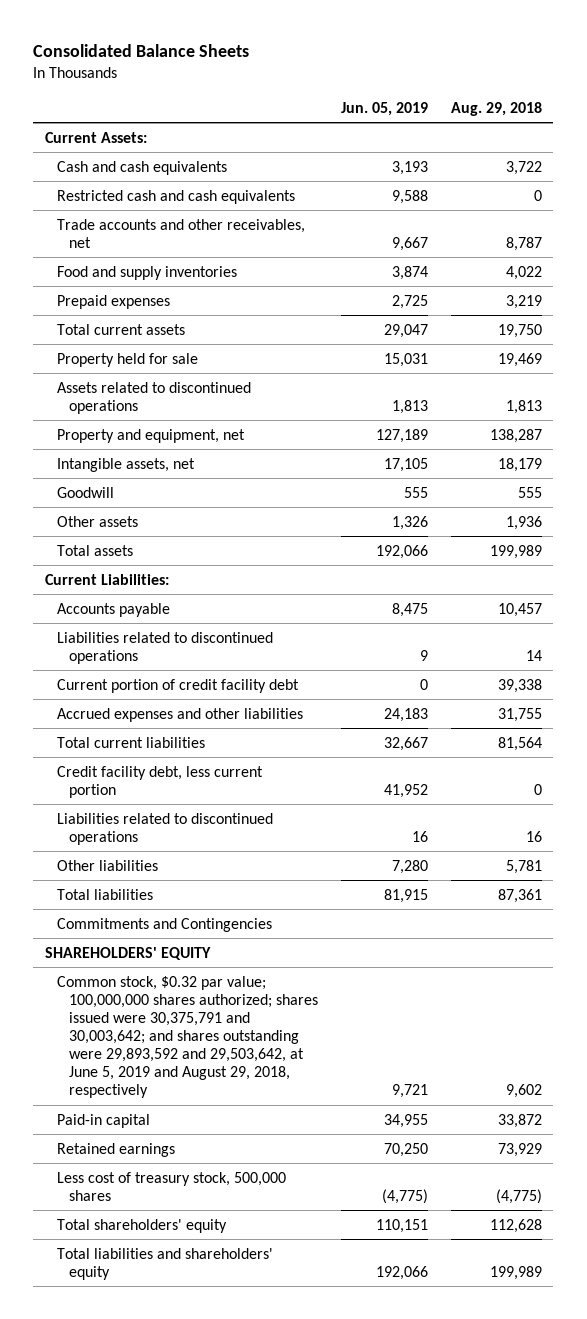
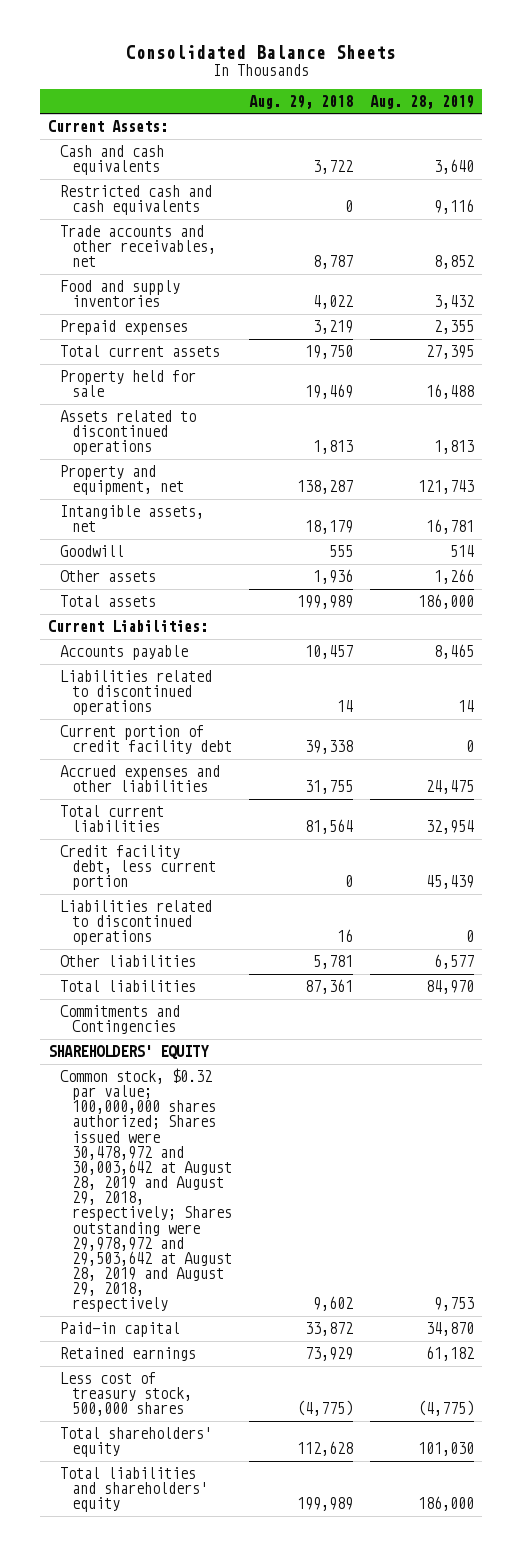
[341,101,429,116] Jun. 05, 2019 -> none
none -> [369,94,474,109] Aug. 28, 2019
[57,975,319,1099] Common stock, $0.32 par value; 100,000,000 shares authorized; shares issued were 30,375,791 and 30,003,642; and shares outstanding were 29,893,592 and 29,503,642, at June 5, 2019 and August 29, 2018, respectively -> [60,1068,233,1313] Common stock, $0.32 par value; 100,000,000 shares authorized; Shares issued were 30,478,972 and 30,003,642 at August 28, 2019 and August 29, 2018, respectively; Shares outstanding were 29,978,972 and 29,503,642 at August 28, 2019 and August 29, 2018, respectively

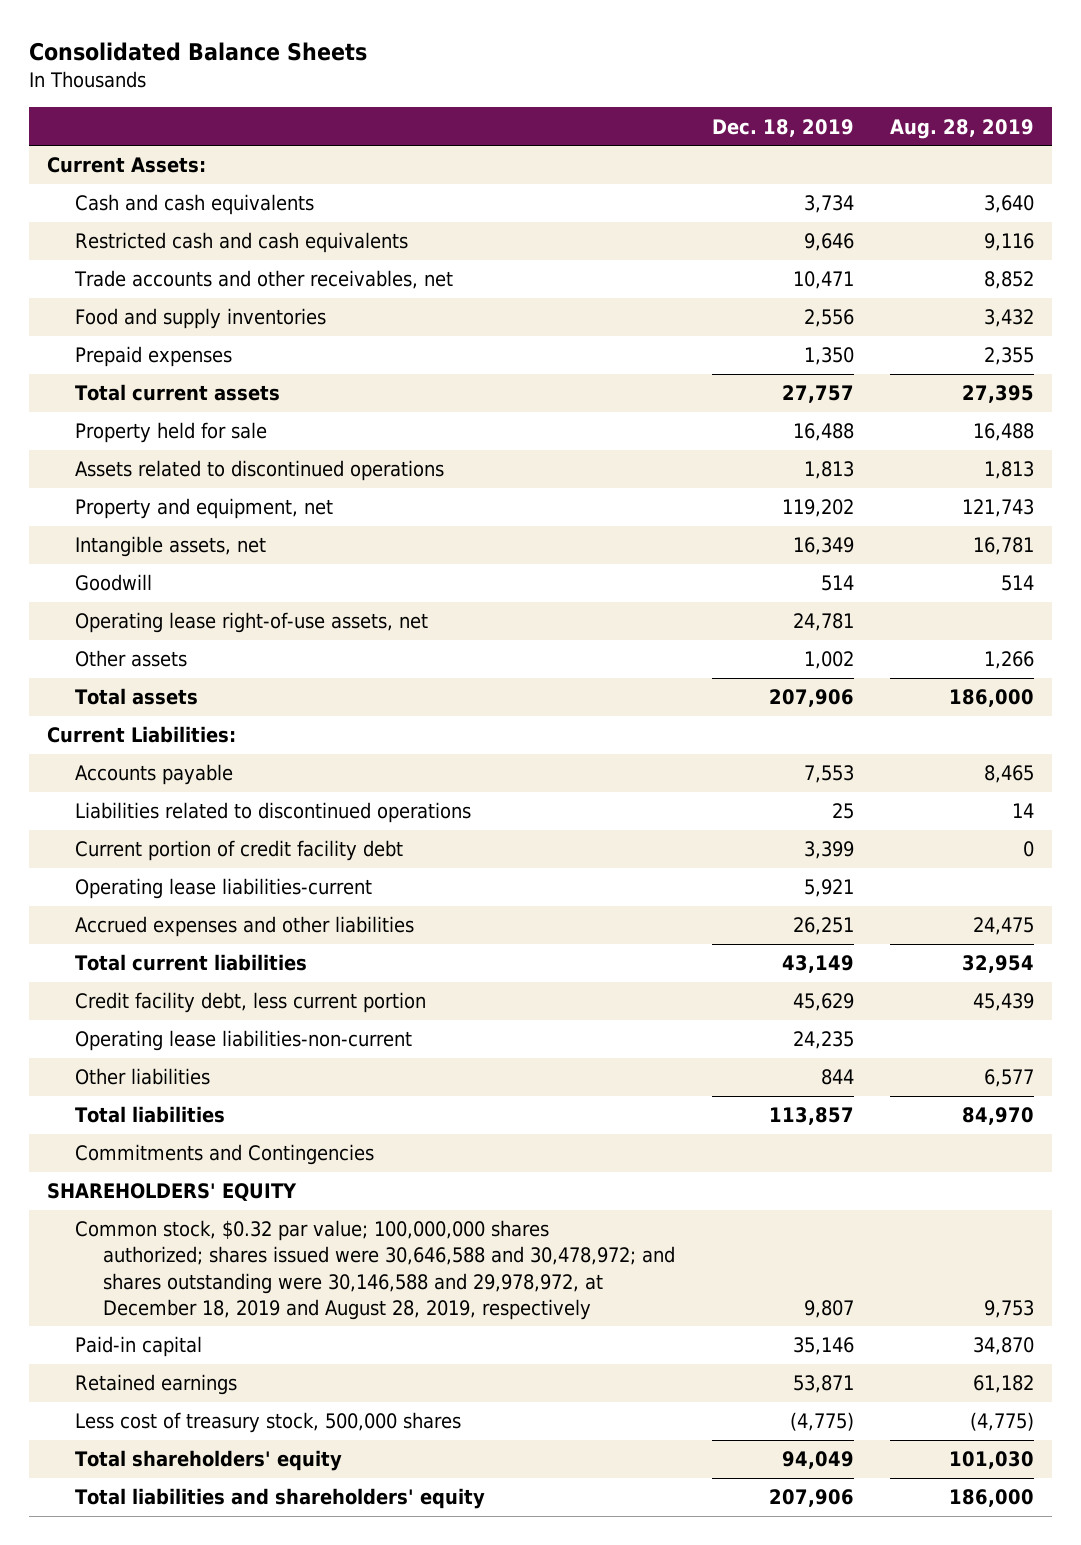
[248,94,353,109] Aug. 29, 2018 -> none
none -> [711,118,854,137] Dec. 18, 2019
none -> [75,612,429,634] Operating lease right-of-use assets, net
none -> [75,878,373,900] Operating lease liabilities-current
[60,900,213,946] Liabilities related to discontinued operations -> none
none -> [75,1030,413,1052] Operating lease liabilities-non-current
[60,1068,233,1313] Common stock, $0.32 par value; 100,000,000 shares authorized; Shares issued were 30,478,972 and 30,003,642 at August 28, 2019 and August 29, 2018, respectively; Shares outstanding were 29,978,972 and 29,503,642 at August 28, 2019 and August 29, 2018, respectively -> [75,1220,676,1320] Common stock, $0.32 par value; 100,000,000 shares authorized; shares issued were 30,646,588 and 30,478,972; and shares outstanding were 30,146,588 and 29,978,972, at December 18, 2019 and August 28, 2019, respectively

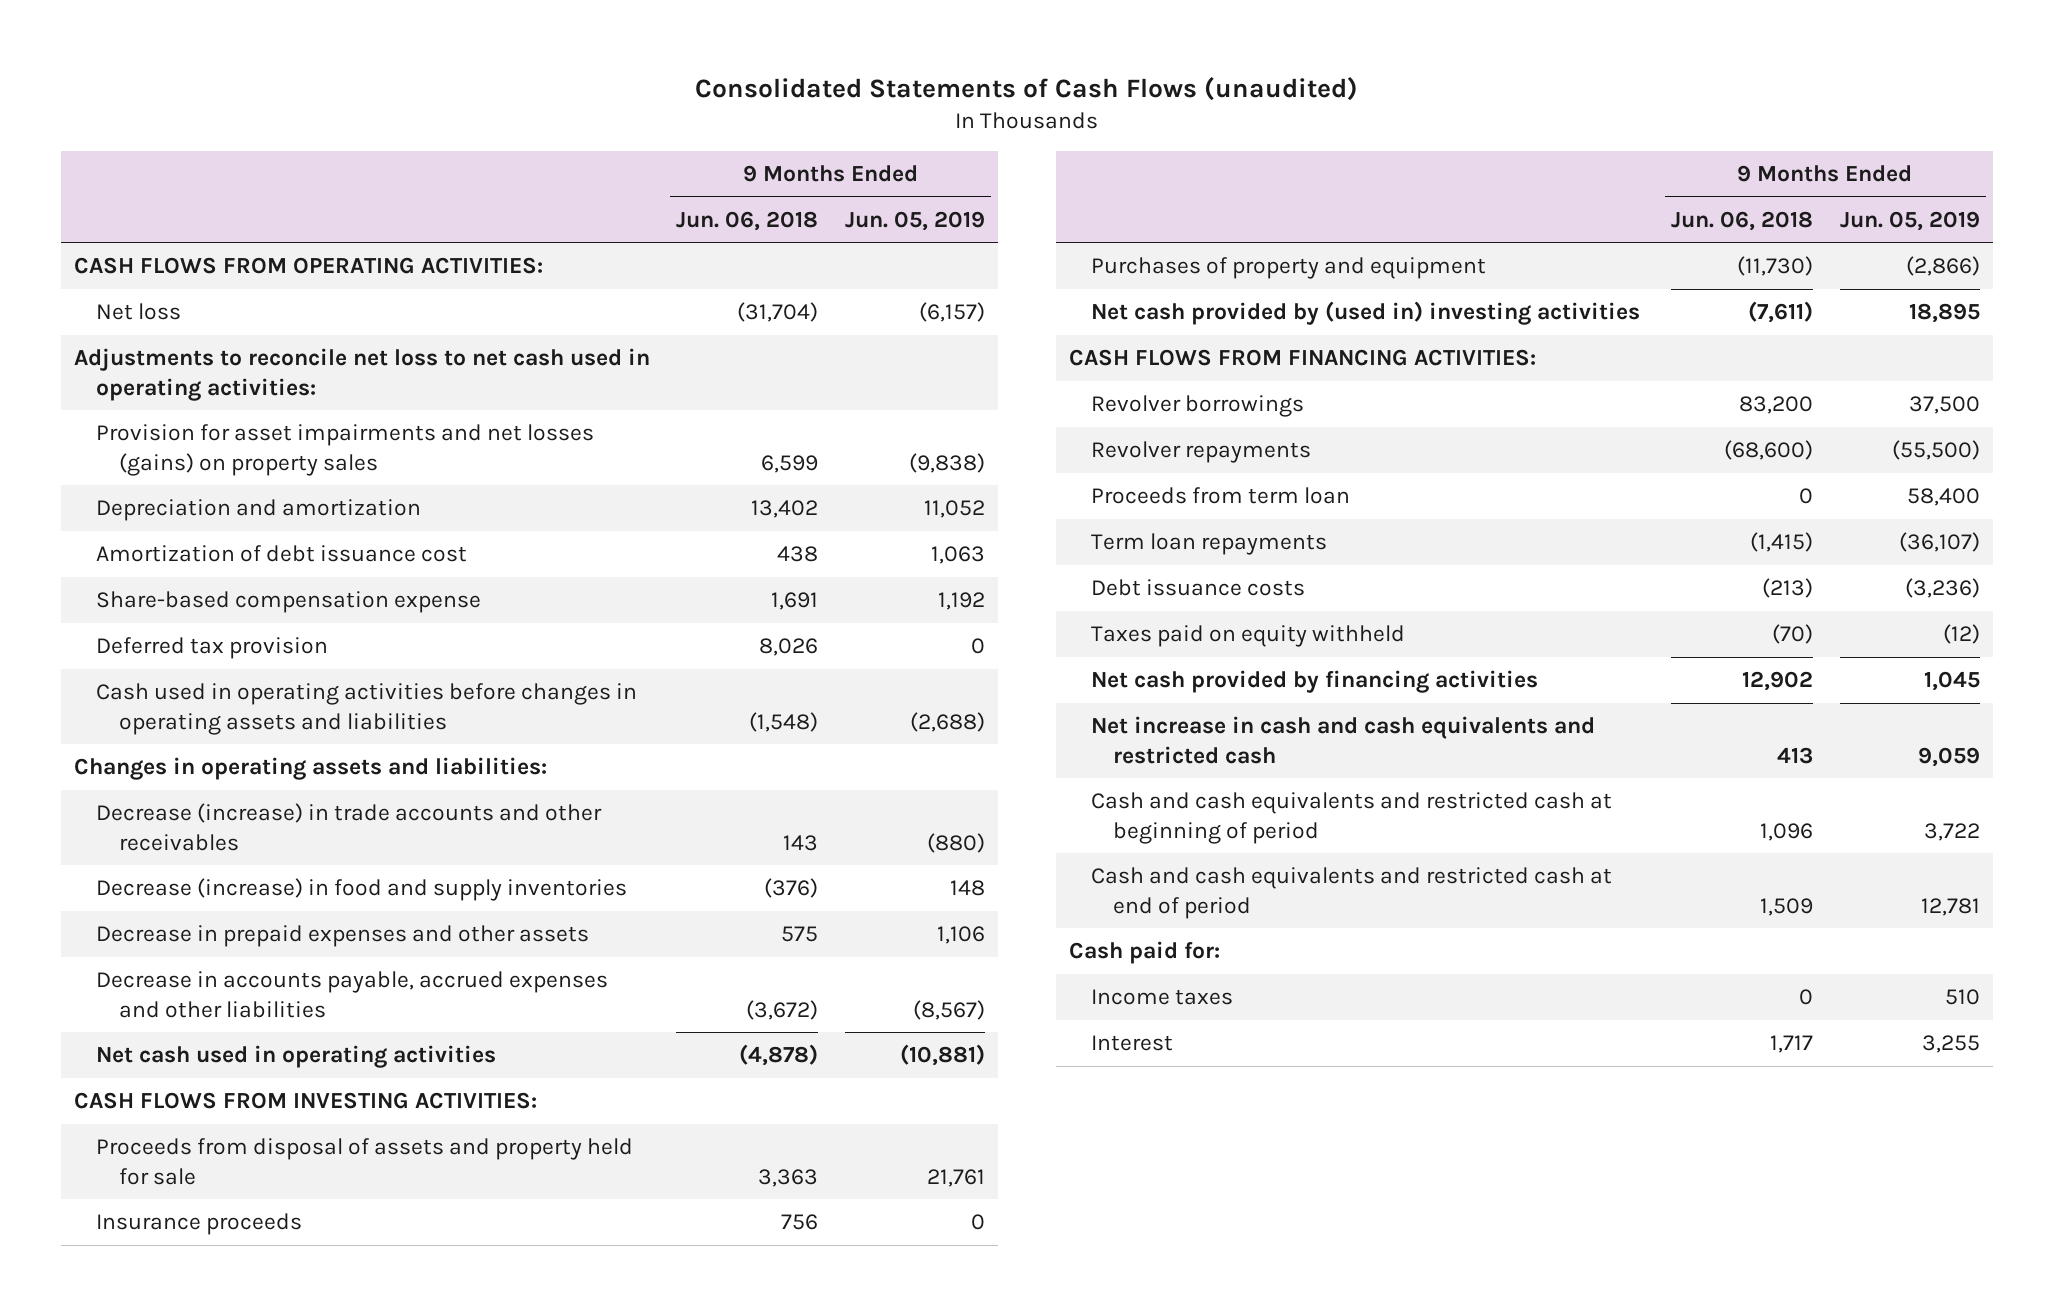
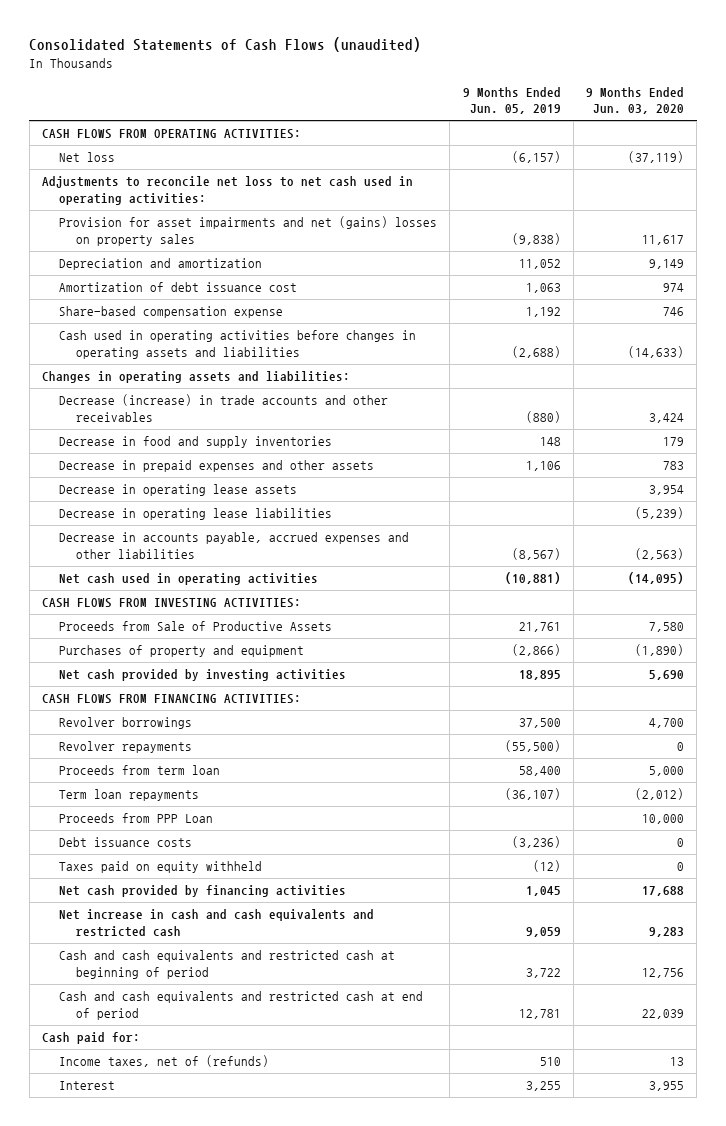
[676,210,819,231] Jun. 06, 2018 -> none
none -> [586,87,685,115] 9 Months Ended Jun. 03, 2020
[96,424,595,476] Provision for asset impairments and net losses (gains) on property sales -> [58,216,437,246] Provision for asset impairments and net (gains) losses on property sales
[96,637,329,660] Deferred tax provision -> none
[96,878,628,902] Decrease (increase) in food and supply inventories -> [58,436,332,449] Decrease in food and supply inventories
none -> [58,484,297,497] Decrease in operating lease assets
none -> [58,508,332,521] Decrease in operating lease liabilities
[96,1213,303,1236] Insurance proceeds -> none
[96,1138,634,1185] Proceeds from disposal of assets and property held for sale -> [58,621,332,632] Proceeds from Sale of Productive Assets
[1091,301,1641,326] Net cash provided by (used in) investing activities -> [58,669,346,682] Net cash provided by investing activities
none -> [58,813,213,824] Proceeds from PPP Loan
[1091,989,1234,1006] Income taxes -> none
none -> [58,1055,269,1068] Income taxes, net of (refunds)

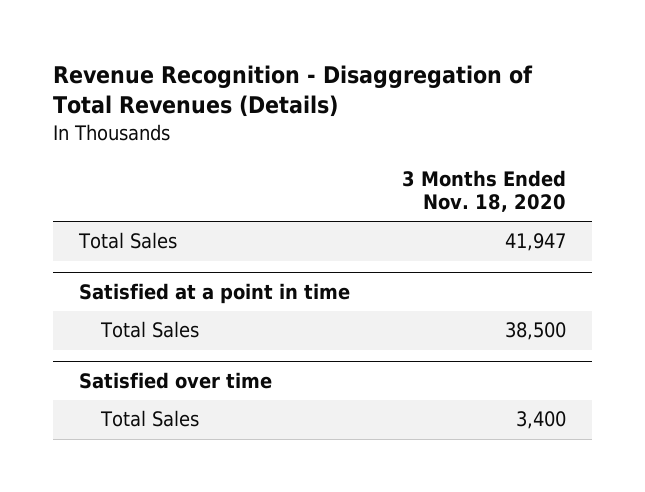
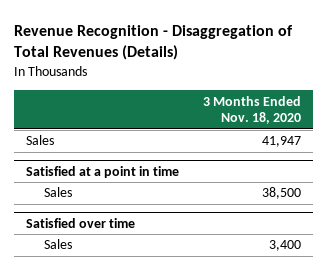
[77,232,177,250] Total Sales -> [26,135,55,146] Sales
[100,321,200,339] Total Sales -> [43,187,72,198] Sales
[100,410,200,428] Total Sales -> [43,239,72,250] Sales

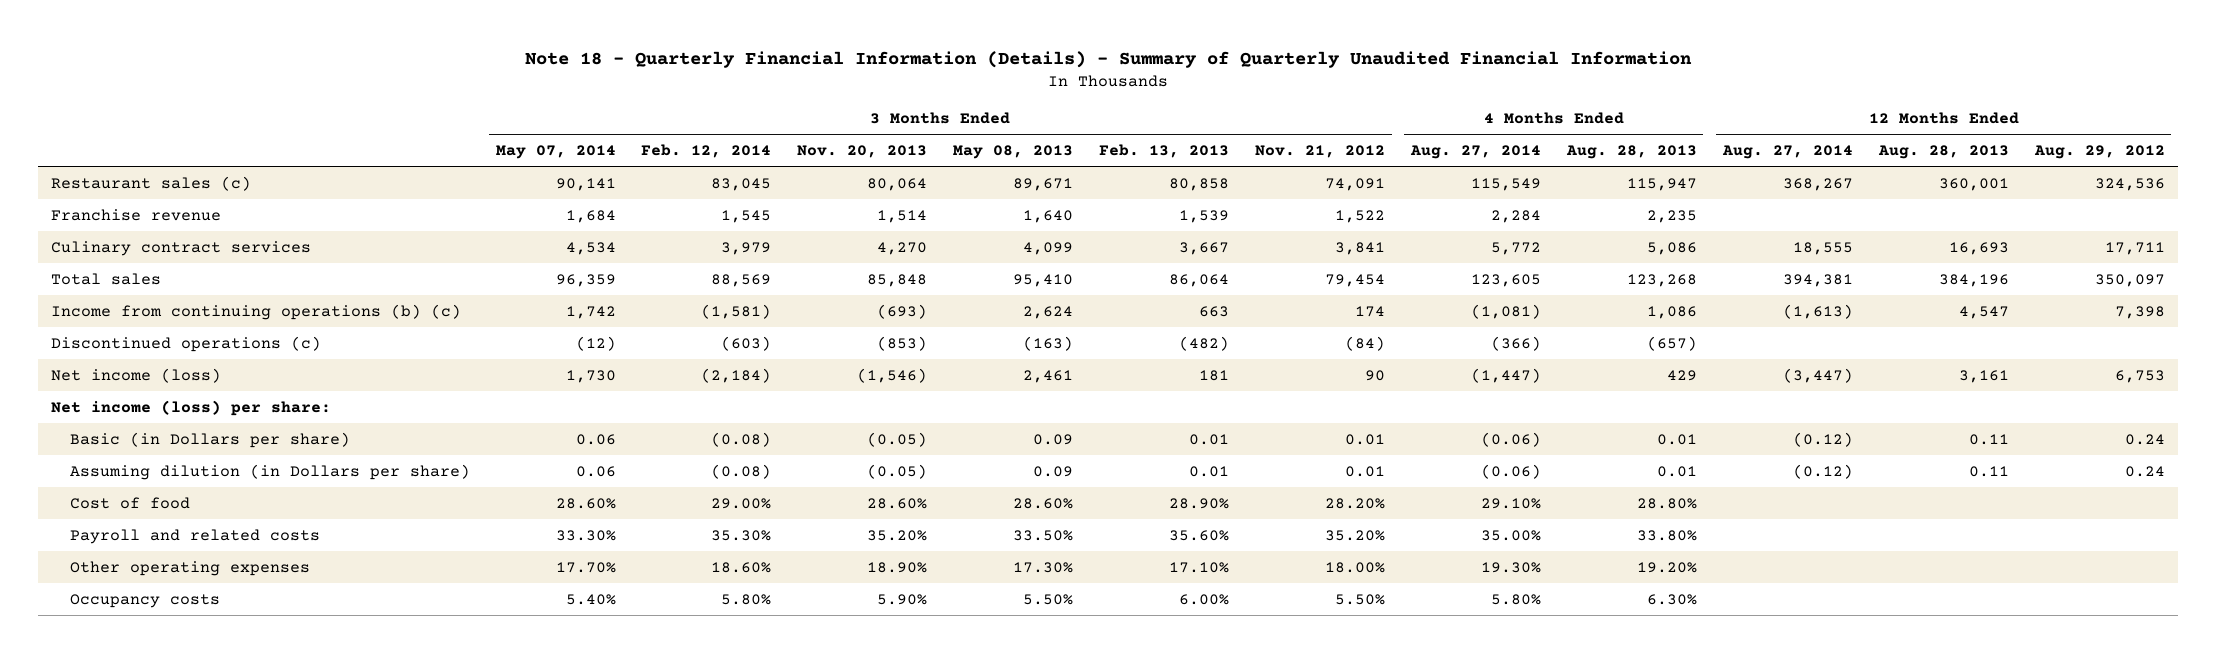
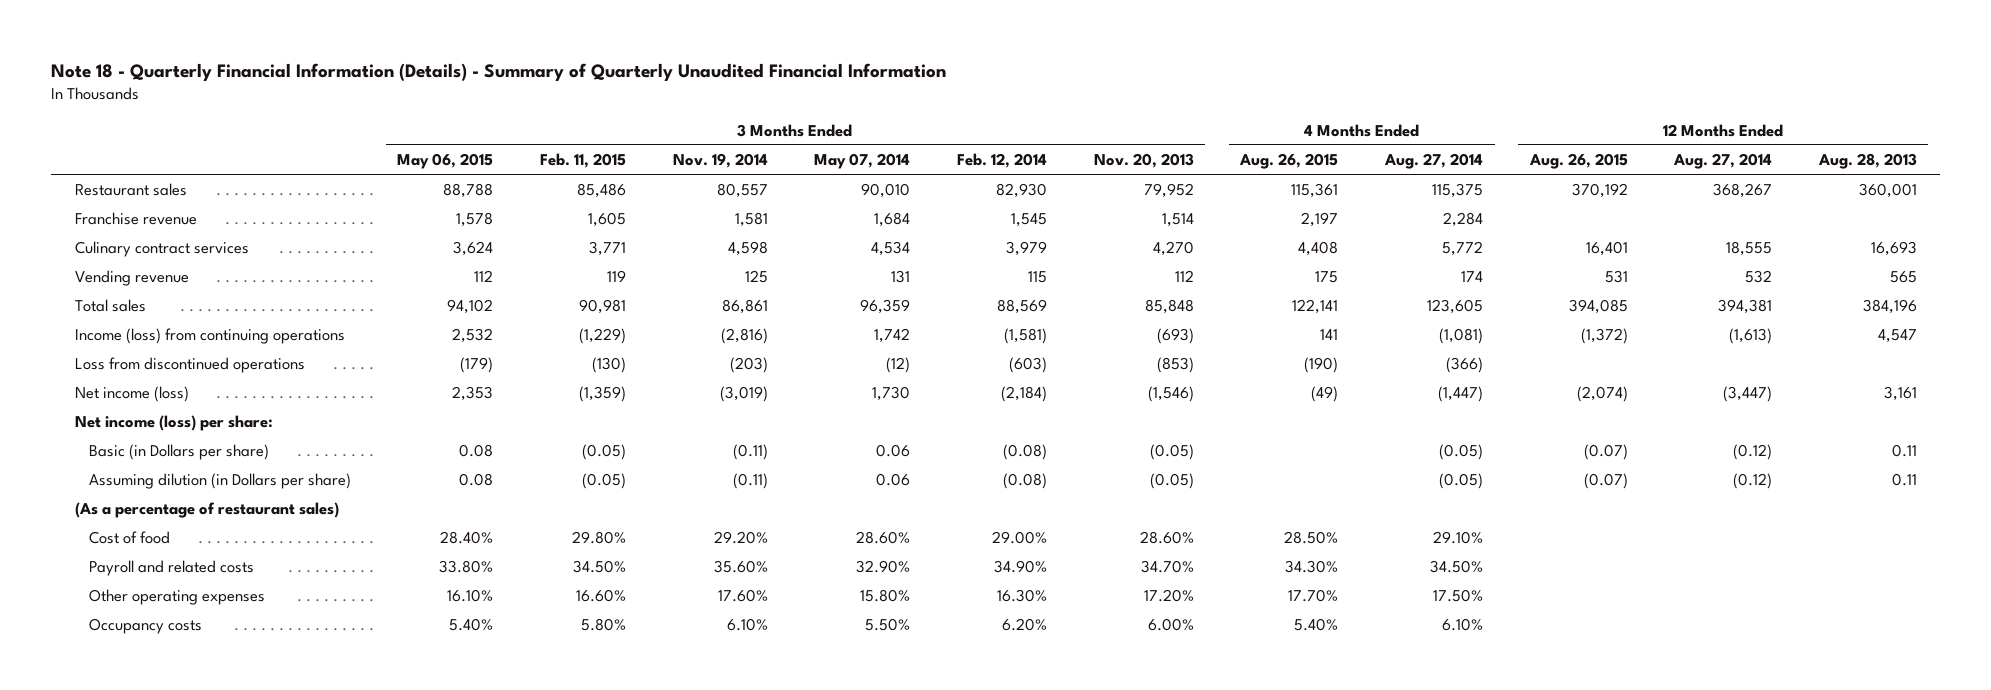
[953,145,1074,160] May 08, 2013 -> none
[1099,144,1230,159] Feb. 13, 2013 -> none
[1255,145,1386,159] Nov. 21, 2012 -> none
[1565,145,1697,160] Aug. 28, 2013 -> none
[2033,145,2165,160] Aug. 29, 2012 -> none
none -> [397,152,494,169] May 06, 2015
none -> [539,152,626,168] Feb. 11, 2015
none -> [672,152,768,168] Nov. 19, 2014
none -> [1239,152,1339,169] Aug. 26, 2015
none -> [1528,152,1628,169] Aug. 26, 2015
[51,175,252,191] Restaurant sales (c) -> [74,183,187,197] Restaurant sales
[555,177,616,191] 90,141 -> [861,183,911,199] 90,010
[711,177,772,191] 83,045 -> [995,183,1047,199] 82,930
[867,177,928,191] 80,064 -> [1143,183,1194,199] 79,952
[1470,177,1541,191] 115,549 -> [1431,183,1483,199] 115,375
none -> [74,270,189,287] Vending revenue
[51,303,462,320] Income from continuing operations (b) (c) -> [74,328,345,345] Income (loss) from continuing operations
[51,335,322,352] Discontinued operations (c) -> [74,357,305,374] Loss from discontinued operations
[1480,431,1541,447] (0.06) -> [1438,444,1483,461] (0.05)
[1480,463,1541,479] (0.06) -> [1438,473,1483,490] (0.05)
none -> [74,502,339,519] (As a percentage of restaurant sales)
[555,529,616,541] 33.30% -> [856,560,911,574] 32.90%
[711,529,772,541] 35.30% -> [993,560,1047,574] 34.90%
[867,529,928,541] 35.20% -> [1140,560,1194,574] 34.70%
[1480,529,1541,541] 35.00% -> [1429,560,1483,574] 34.50%
[555,561,616,573] 17.70% -> [860,589,911,603] 15.80%
[711,561,772,573] 18.60% -> [996,589,1047,603] 16.30%
[867,561,928,573] 18.90% -> [1143,589,1194,603] 17.20%
[1480,561,1541,573] 19.30% -> [1432,589,1483,603] 17.50%
[565,593,616,605] 5.40% -> [865,618,911,632] 5.50%
[721,593,772,605] 5.80% -> [1001,618,1047,632] 6.20%
[877,593,928,605] 5.90% -> [1147,618,1194,632] 6.00%
[1490,593,1541,605] 5.80% -> [1441,618,1483,632] 6.10%

